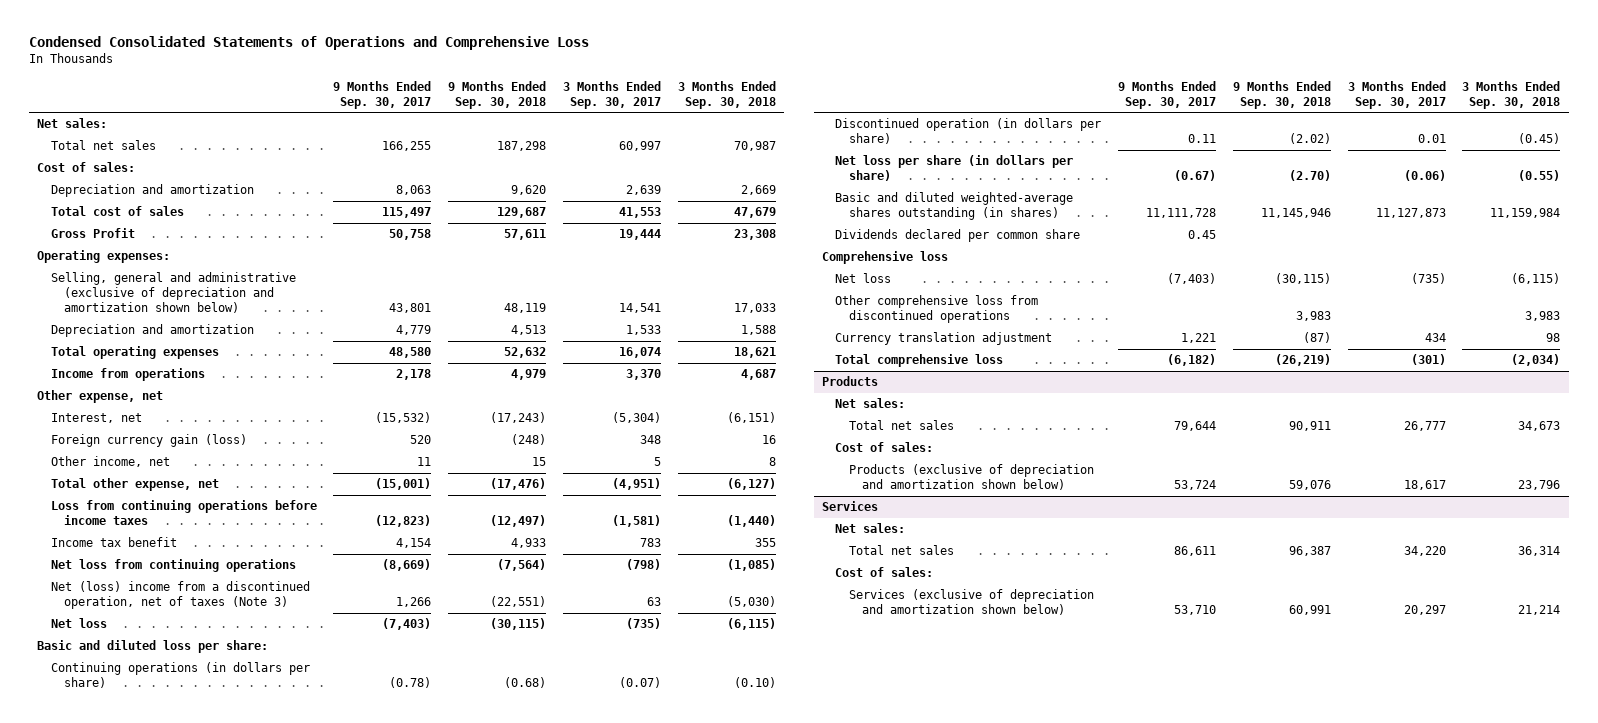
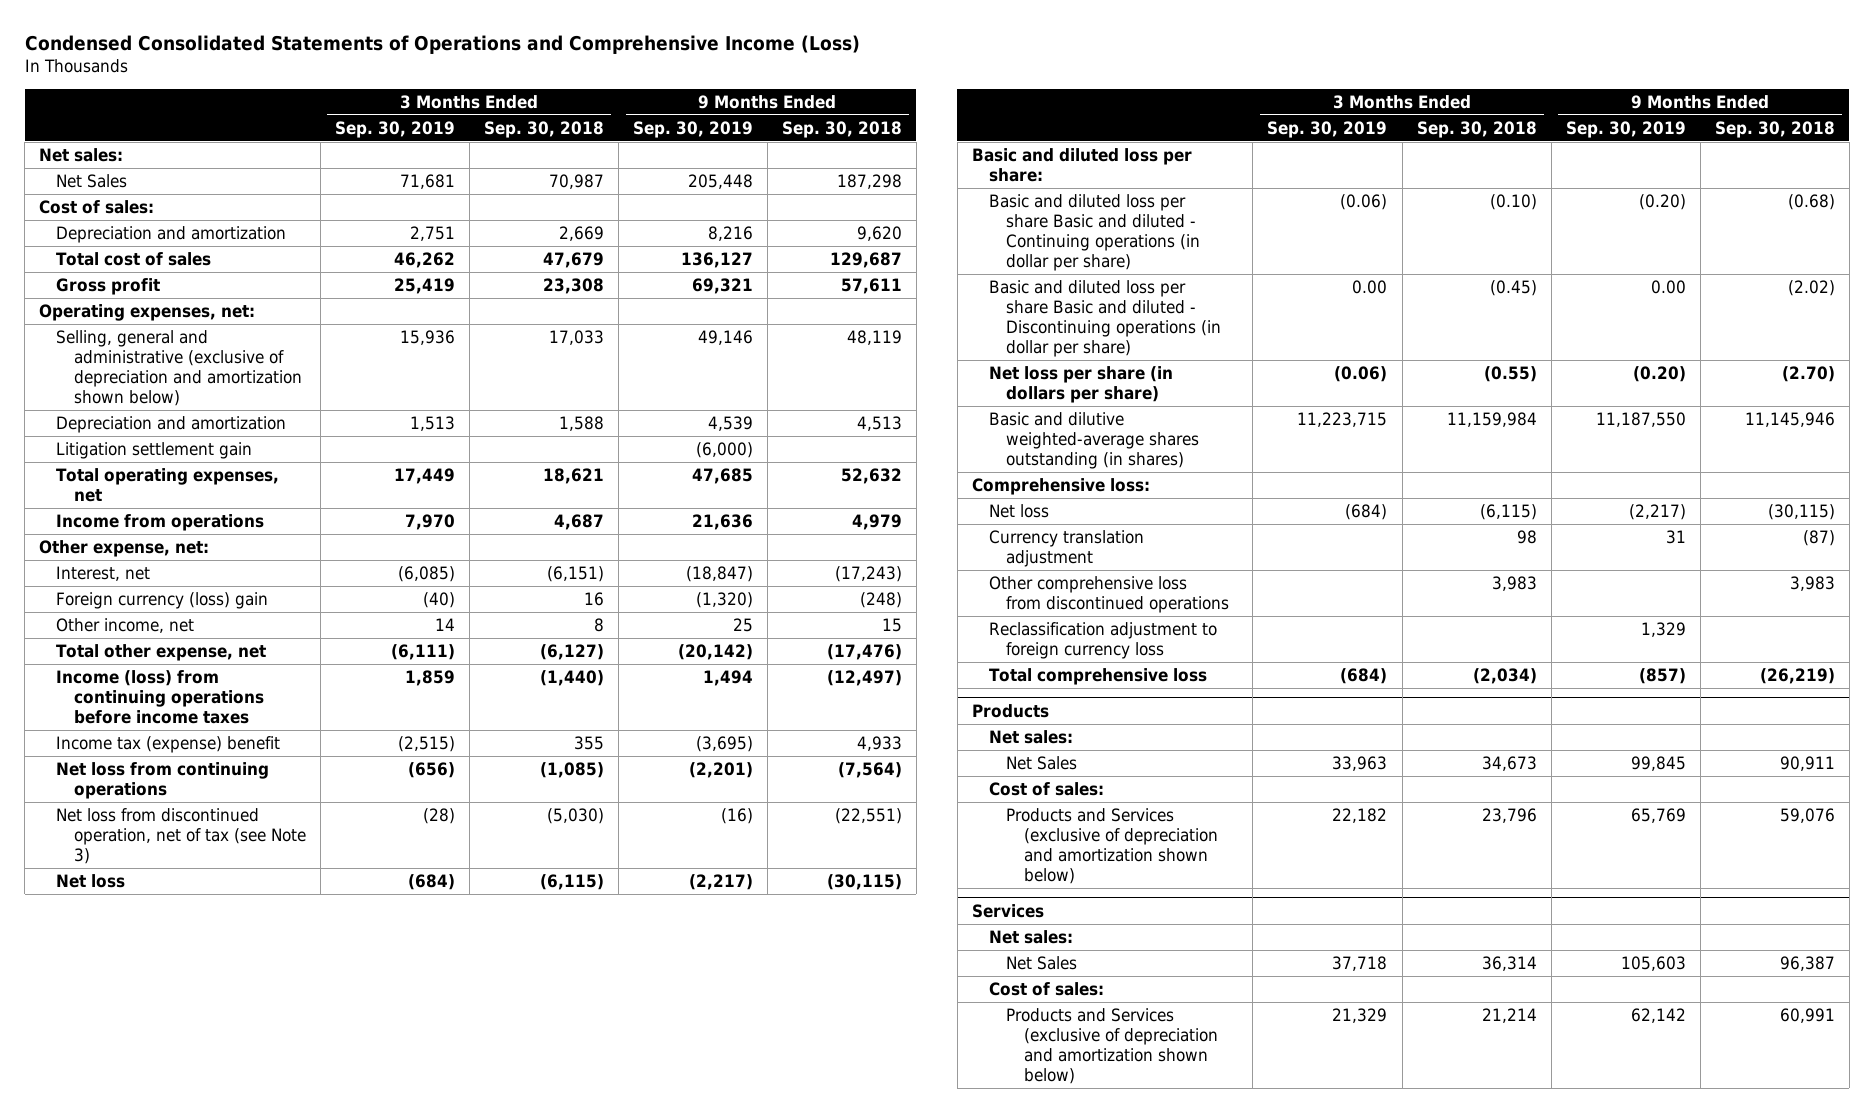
[28,36,589,51] Condensed Consolidated Statements of Operations and Comprehensive Loss -> [24,35,860,55] Condensed Consolidated Statements of Operations and Comprehensive Income (Loss)
[333,80,432,109] 9 Months Ended Sep. 30, 2017 -> none
[562,80,661,109] 3 Months Ended Sep. 30, 2017 -> none
none -> [334,120,455,138] Sep. 30, 2019
none -> [632,120,753,138] Sep. 30, 2019
[50,140,156,151] Total net sales -> [56,173,128,188] Net Sales
[50,228,135,239] Gross Profit -> [56,277,161,295] Gross profit
[37,250,171,264] Operating expenses: -> [39,303,256,321] Operating expenses, net:
none -> [56,441,253,459] Litigation settlement gain
[50,346,219,360] Total operating expenses -> [56,467,280,502] Total operating expenses, net
[37,390,164,404] Other expense, net -> [39,539,210,557] Other expense, net:
[50,434,247,448] Foreign currency gain (loss) -> [56,591,269,609] Foreign currency (loss) gain
[50,500,317,526] Loss from continuing operations before income taxes -> [56,669,264,724] Income (loss) from continuing operations before income taxes
[50,537,177,548] Income tax benefit -> [56,735,281,753] Income tax (expense) benefit
[50,581,310,610] Net (loss) income from a discontinued operation, net of taxes (Note 3) -> [56,807,306,864] Net loss from discontinued operation, net of tax (see Note 3)
[50,662,310,689] Continuing operations (in dollars per share) -> [989,193,1201,271] Basic and diluted loss per share Basic and diluted - Continuing operations (in dollar per share)
[835,118,1102,145] Discontinued operation (in dollars per share) -> [989,279,1222,357] Basic and diluted loss per share Basic and diluted - Discontinuing operations (in dollar per share)
[835,229,1081,243] Dividends declared per common share -> none
[835,192,1074,221] Basic and diluted weighted-average shares outstanding (in shares) -> [989,411,1200,469] Basic and dilutive weighted-average shares outstanding (in shares)
[822,251,949,265] Comprehensive loss -> [971,477,1150,495] Comprehensive loss:
[835,295,1039,324] Other comprehensive loss from discontinued operations -> [989,575,1230,613] Other comprehensive loss from discontinued operations
none -> [989,621,1218,659] Reclassification adjustment to foreign currency loss
[848,420,954,431] Total net sales -> [1006,755,1078,770] Net Sales
[848,464,1094,491] Products (exclusive of depreciation and amortization shown below) -> [1006,807,1218,884] Products and Services (exclusive of depreciation and amortization shown below)
[848,545,954,556] Total net sales -> [1006,955,1078,970] Net Sales
[848,589,1094,616] Services (exclusive of depreciation and amortization shown below) -> [1006,1007,1218,1084] Products and Services (exclusive of depreciation and amortization shown below)

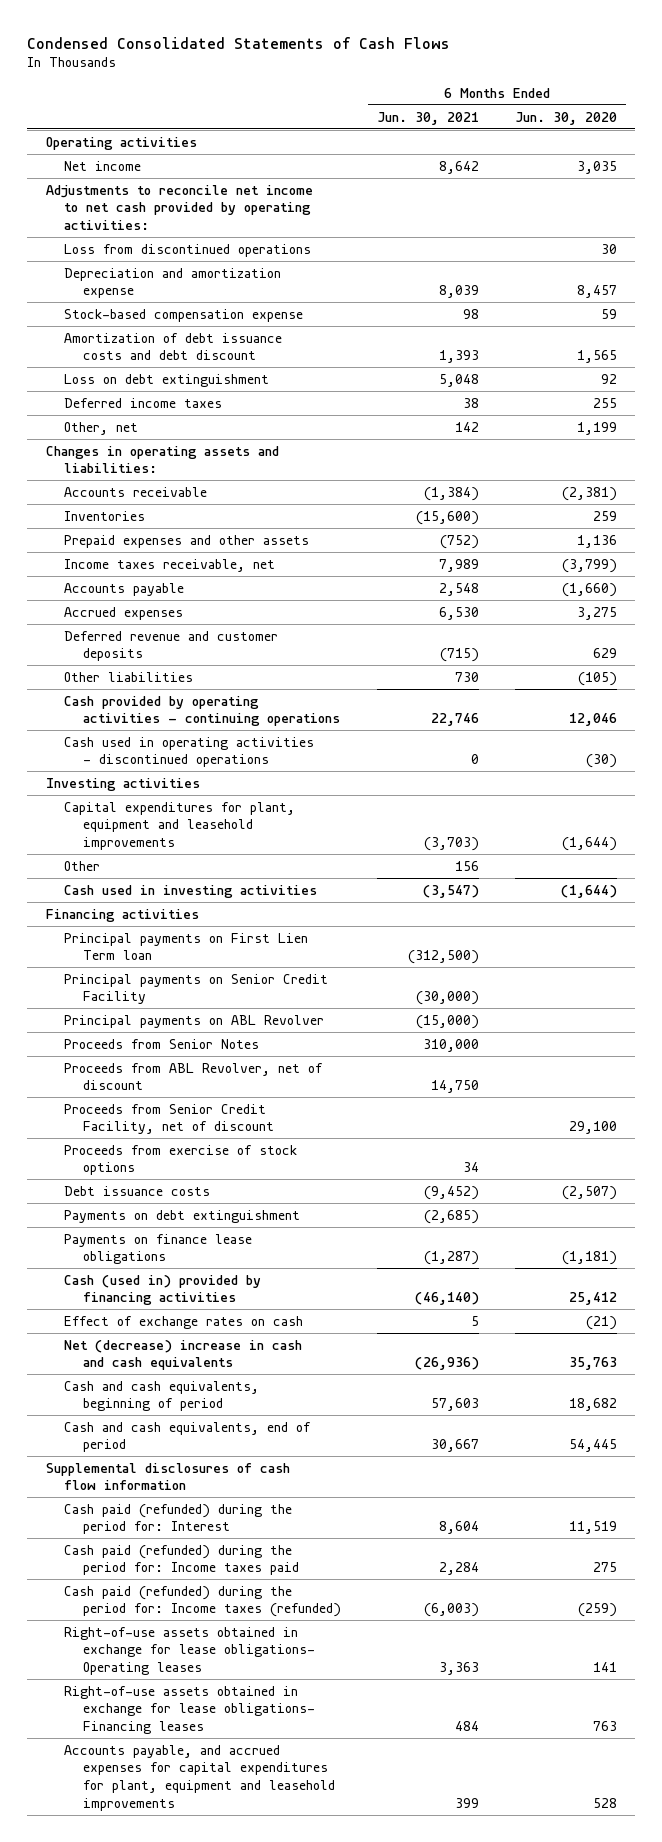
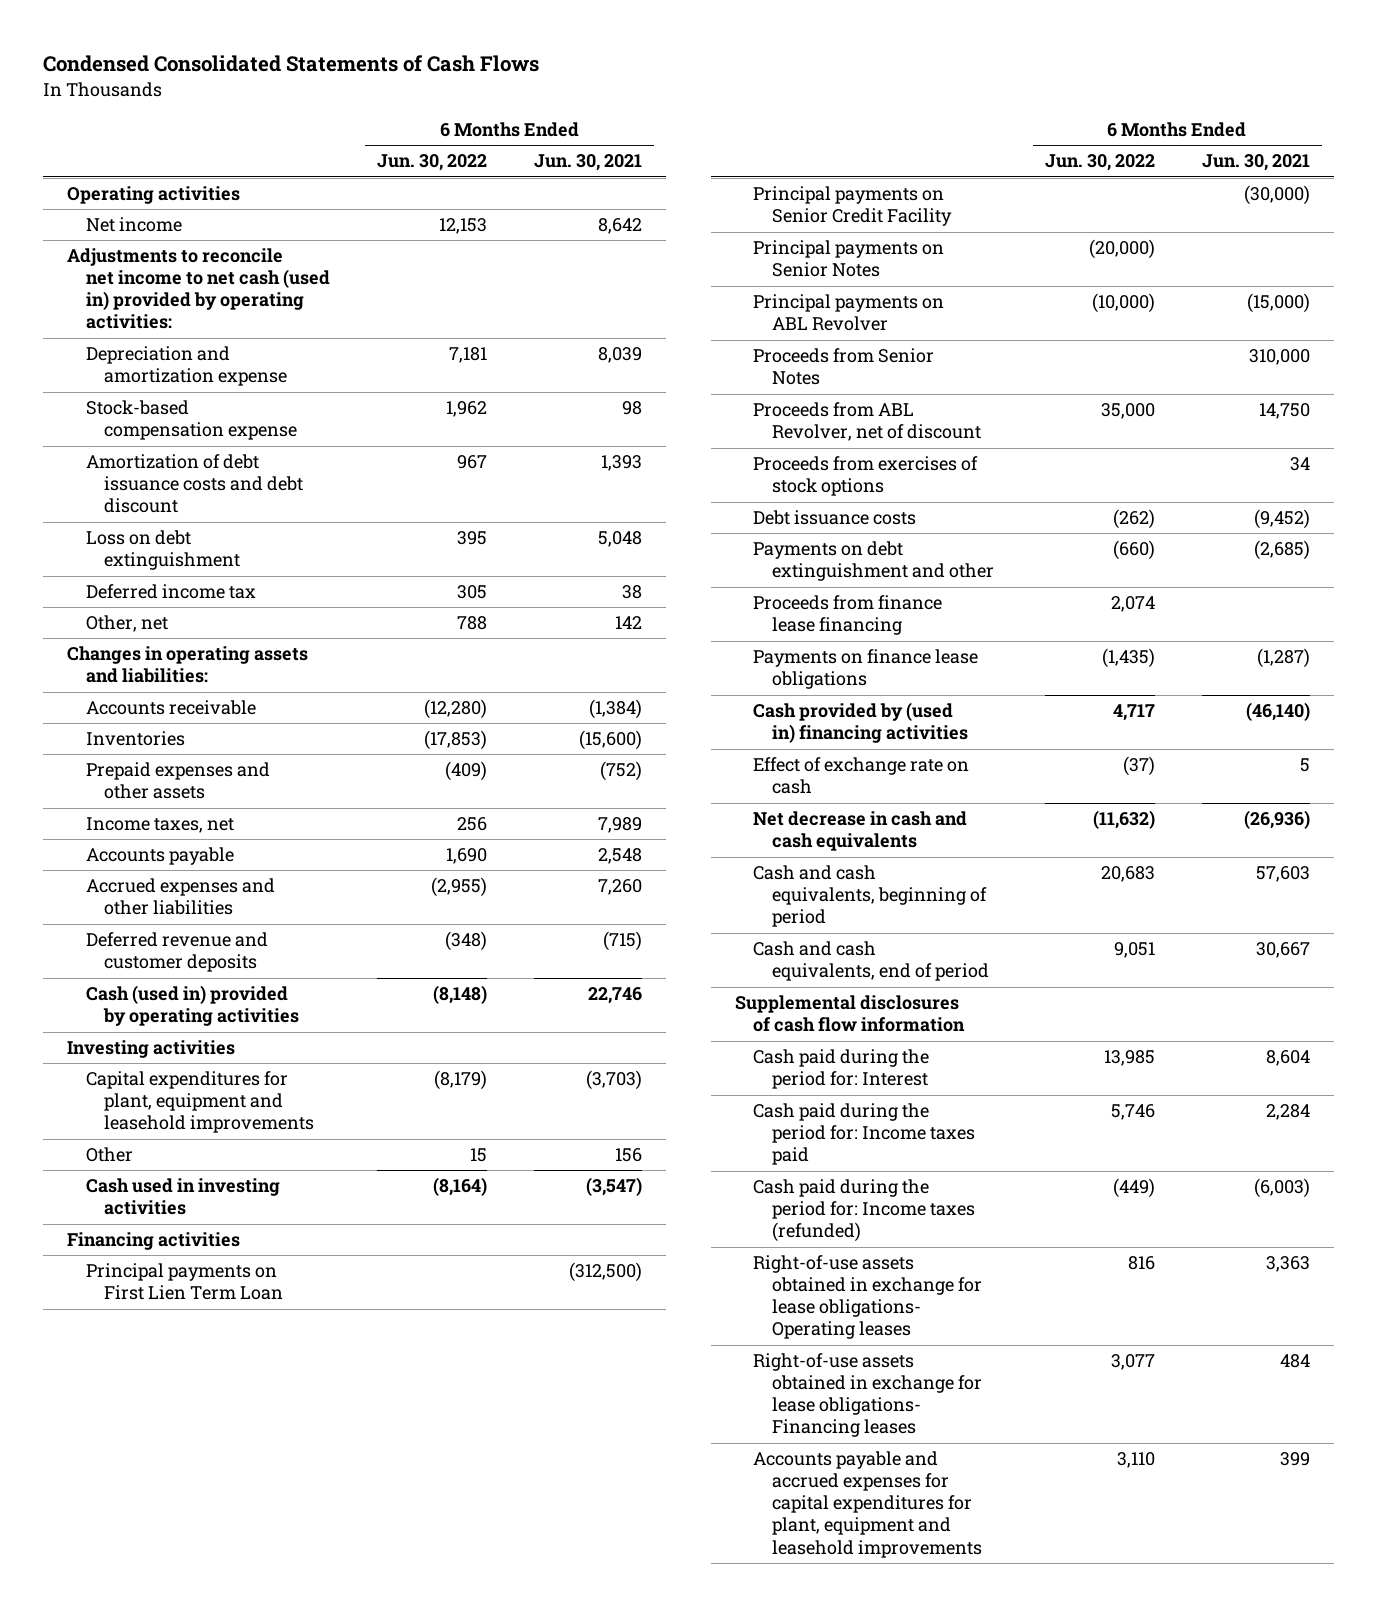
[514,111,617,125] Jun. 30, 2020 -> none
none -> [376,154,487,172] Jun. 30, 2022
[64,243,312,257] Loss from discontinued operations -> none
[45,184,313,231] Adjustments to reconcile net income to net cash provided by operating activities: -> [67,248,330,330] Adjustments to reconcile net income to net cash (used in) provided by operating activities:
[64,397,223,408] Deferred income taxes -> [85,584,256,600] Deferred income tax
[64,558,276,572] Income taxes receivable, net -> [85,817,234,834] Income taxes, net
[64,606,184,620] Accrued expenses -> none
none -> [85,878,275,916] Accrued expenses and other liabilities
[64,671,194,682] Other liabilities -> none
[64,736,315,768] Cash used in operating activities - discontinued operations -> none
[64,695,340,727] Cash provided by operating activities - continuing operations -> [85,985,299,1027] Cash (used in) provided by operating activities
[64,932,309,961] Principal payments on First Lien Term loan -> [85,1263,283,1301] Principal payments on First Lien Term Loan
none -> [753,240,945,278] Principal payments on Senior Notes
[64,1103,274,1135] Proceeds from Senior Credit Facility, net of discount -> none
[64,1144,298,1176] Proceeds from exercise of stock options -> [753,456,979,497] Proceeds from exercises of stock options
[64,1209,301,1223] Payments on debt extinguishment -> [753,541,994,582] Payments on debt extinguishment and other
none -> [753,595,943,636] Proceeds from finance lease financing
[64,1274,262,1306] Cash (used in) provided by financing activities -> [753,702,968,744] Cash provided by (used in) financing activities
[64,1315,304,1329] Effect of exchange rates on cash -> [753,757,970,795] Effect of exchange rate on cash
[64,1339,303,1371] Net (decrease) increase in cash and cash equivalents -> [753,811,968,852] Net decrease in cash and cash equivalents
[64,1503,293,1535] Cash paid (refunded) during the period for: Interest -> [753,1049,930,1090] Cash paid during the period for: Interest
[64,1544,299,1576] Cash paid (refunded) during the period for: Income taxes paid -> [753,1103,975,1166] Cash paid during the period for: Income taxes paid
[64,1585,341,1618] Cash paid (refunded) during the period for: Income taxes (refunded) -> [753,1179,975,1243] Cash paid during the period for: Income taxes (refunded)
[64,1744,335,1811] Accounts payable, and accrued expenses for capital expenditures for plant, equipment and leasehold improvements -> [753,1451,982,1558] Accounts payable and accrued expenses for capital expenditures for plant, equipment and leasehold improvements

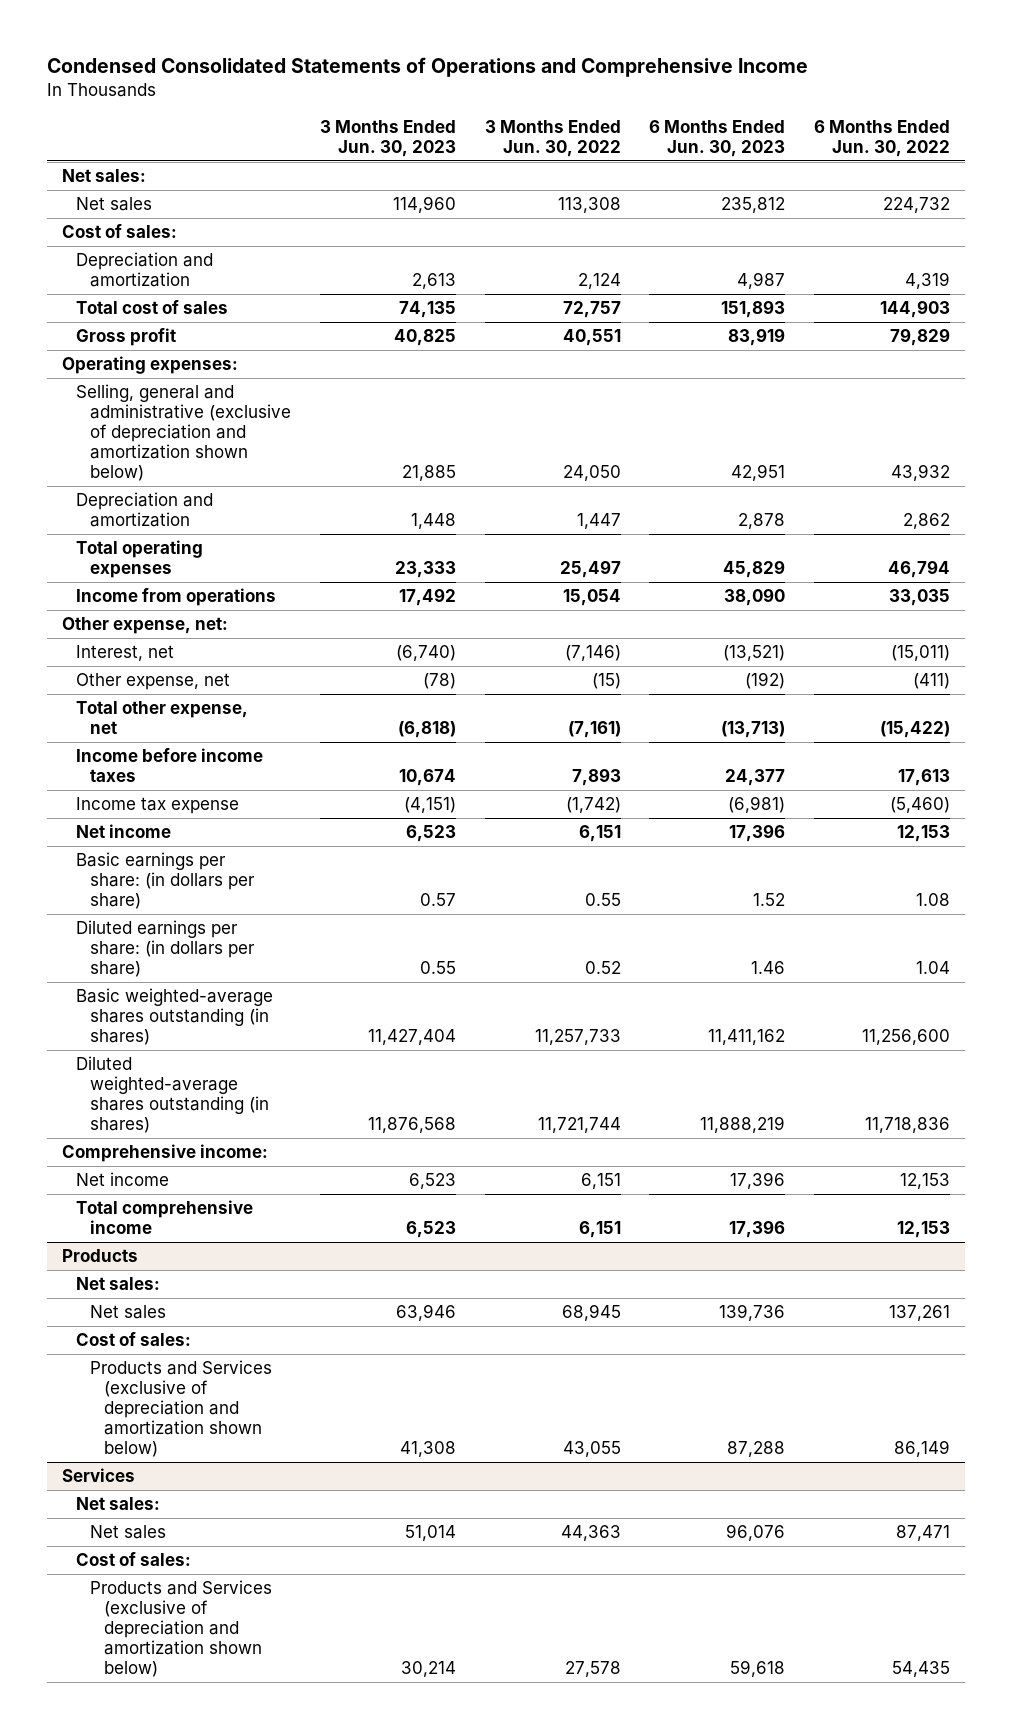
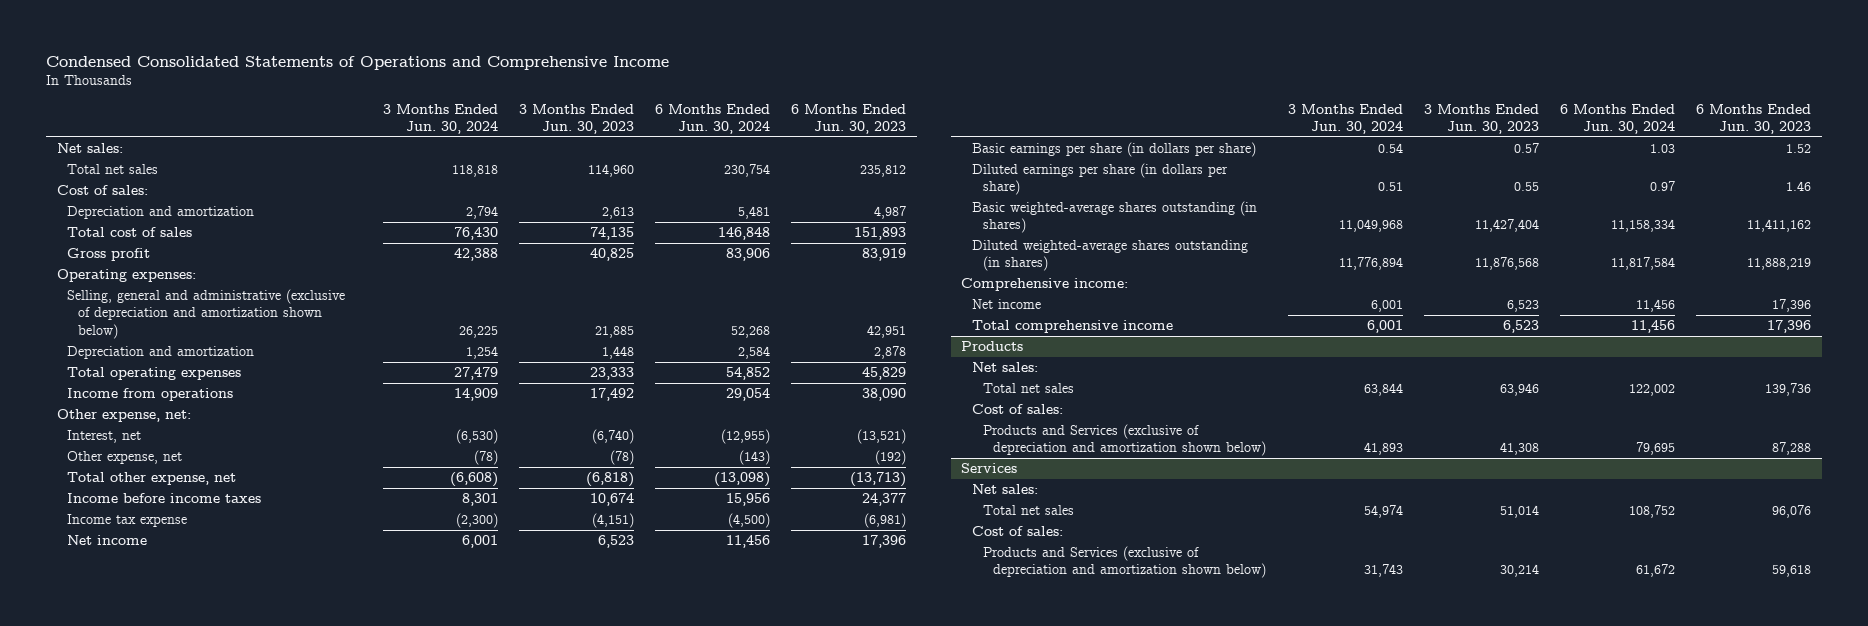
[484,119,621,157] 3 Months Ended Jun. 30, 2022 -> none
[814,119,951,157] 6 Months Ended Jun. 30, 2022 -> none
none -> [382,103,498,135] 3 Months Ended Jun. 30, 2024
none -> [655,103,771,135] 6 Months Ended Jun. 30, 2024
[75,197,152,212] Net sales -> [67,164,159,175] Total net sales
[75,852,256,910] Basic earnings per share: (in dollars per share) -> [972,142,1257,158] Basic earnings per share (in dollars per share)
[75,920,256,978] Diluted earnings per share: (in dollars per share) -> [972,163,1229,196] Diluted earnings per share (in dollars per share)
[90,1305,167,1320] Net sales -> [982,383,1074,394] Total net sales
[90,1525,167,1540] Net sales -> [982,505,1074,516] Total net sales

